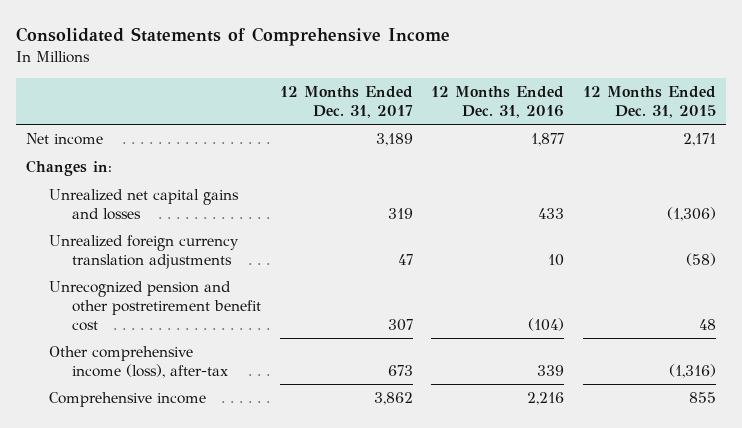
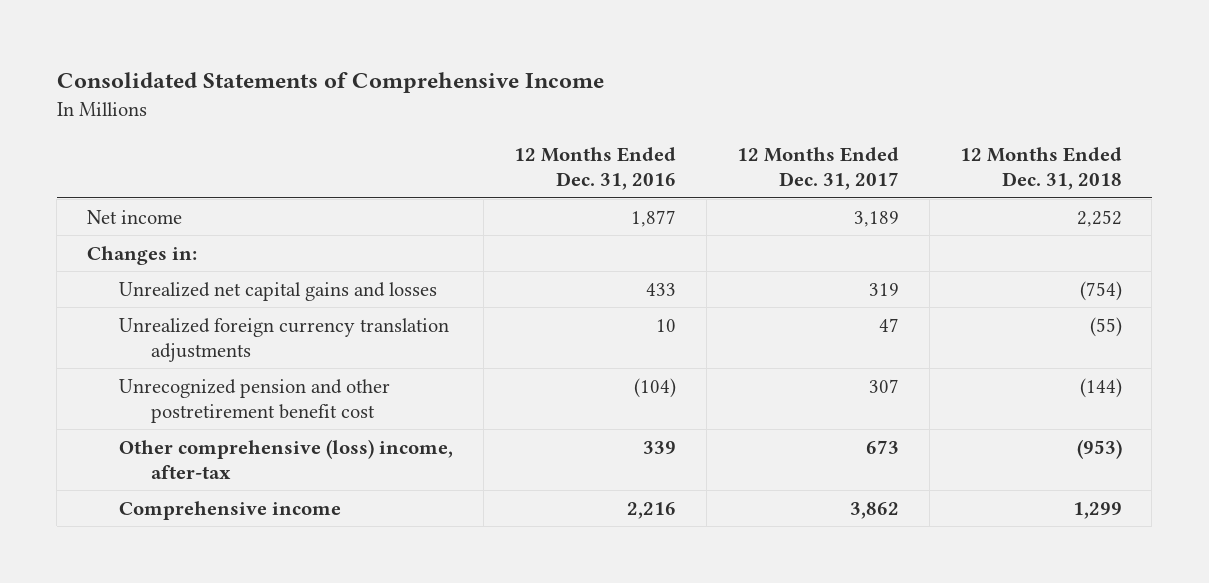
[583,86,717,118] 12 Months Ended Dec. 31, 2015 -> none
none -> [959,147,1122,191] 12 Months Ended Dec. 31, 2018
[48,346,228,378] Other comprehensive income (loss), after-tax -> [119,438,454,479] Other comprehensive (loss) income, after-tax

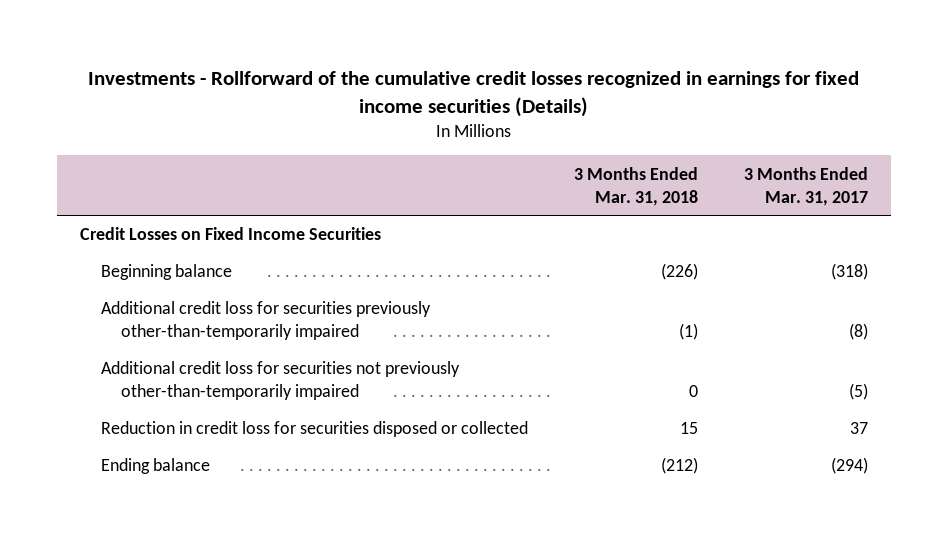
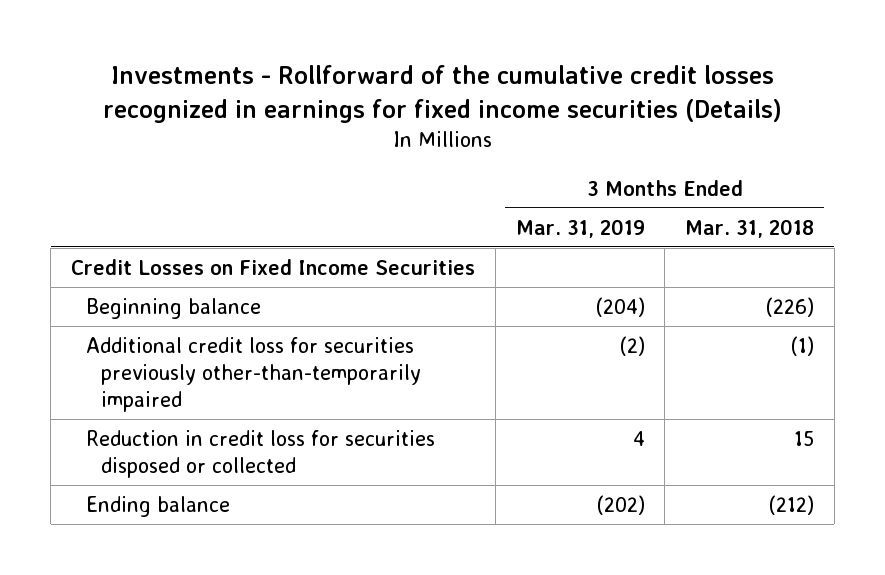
[744,166,869,206] 3 Months Ended Mar. 31, 2017 -> none
none -> [515,218,645,238] Mar. 31, 2019
[100,361,460,401] Additional credit loss for securities not previously other-than-temporarily impaired -> none

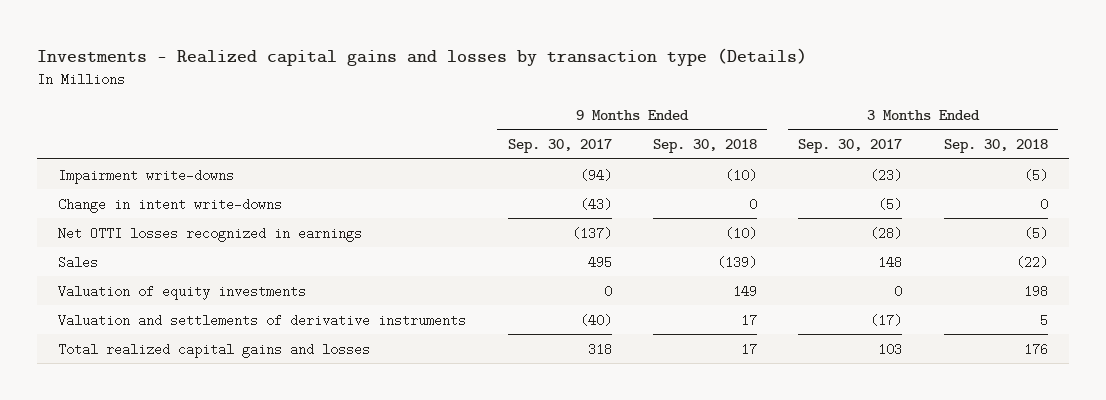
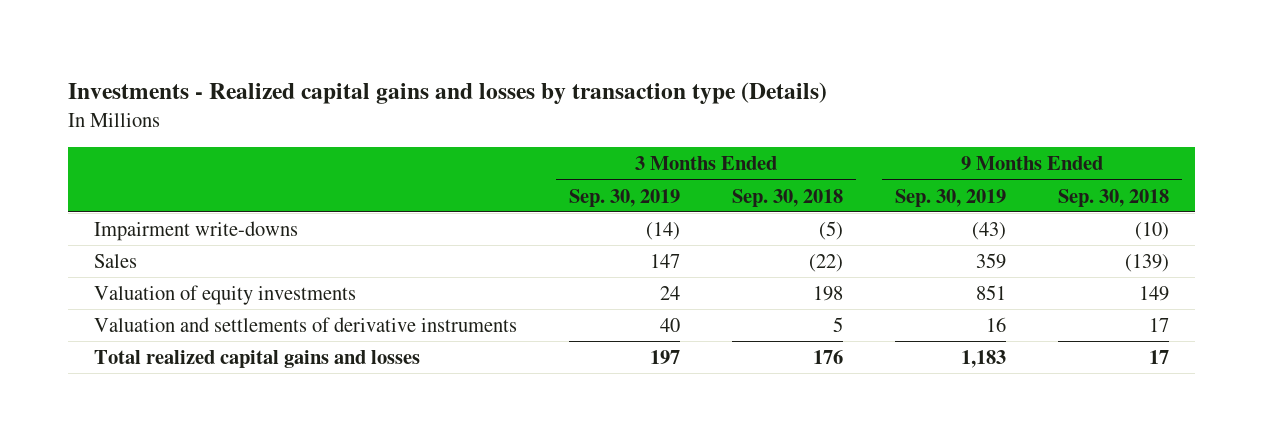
[507,138,612,153] Sep. 30, 2017 -> none
[798,138,903,153] Sep. 30, 2017 -> none
none -> [568,188,680,207] Sep. 30, 2019
none -> [894,188,1006,207] Sep. 30, 2019
[58,197,283,213] Change in intent write-downs -> none
[58,226,363,242] Net OTTI losses recognized in earnings -> none

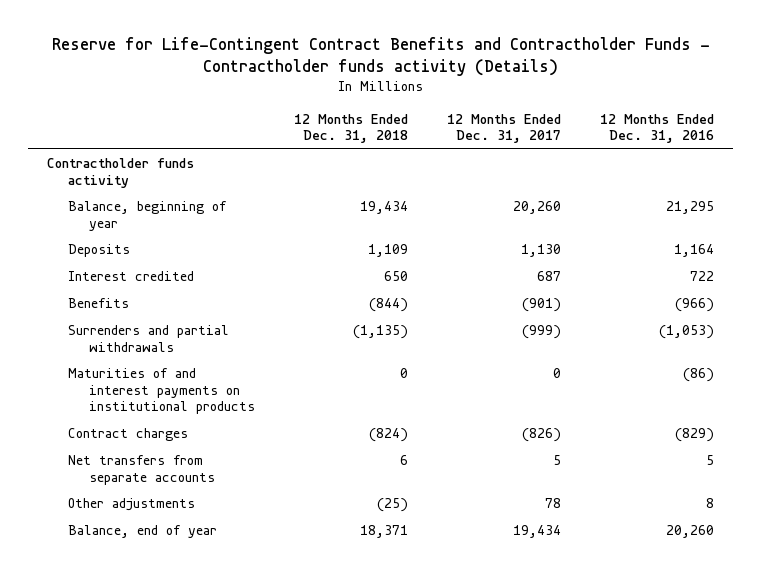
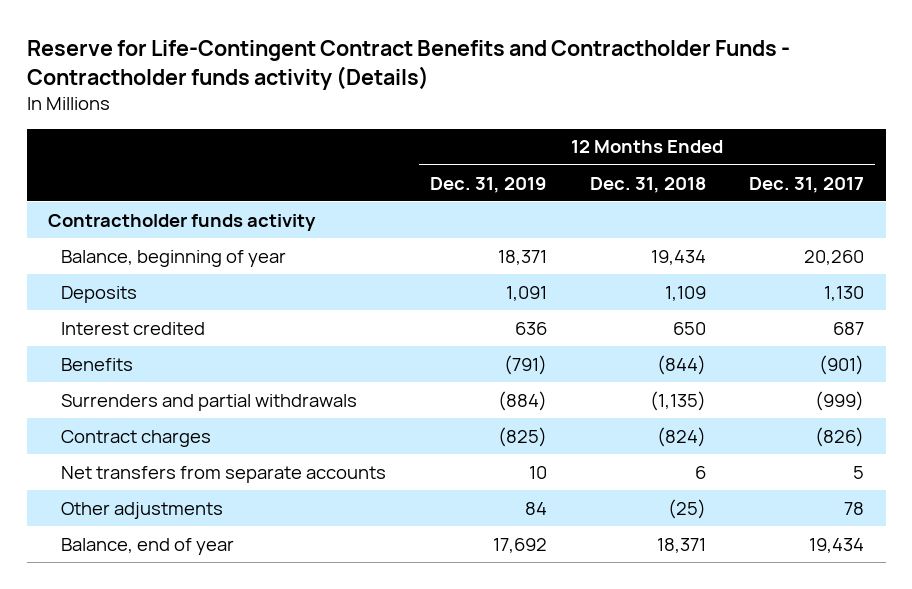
[599,113,714,144] 12 Months Ended Dec. 31, 2016 -> none
none -> [429,176,547,193] Dec. 31, 2019
[68,368,256,415] Maturities of and interest payments on institutional products -> none

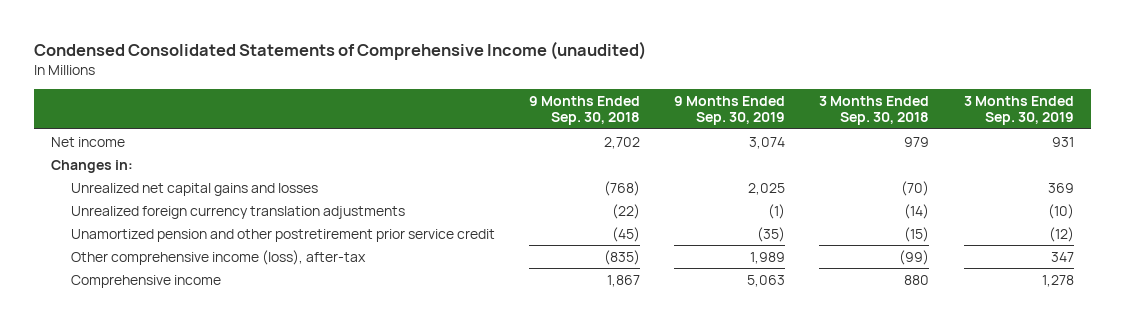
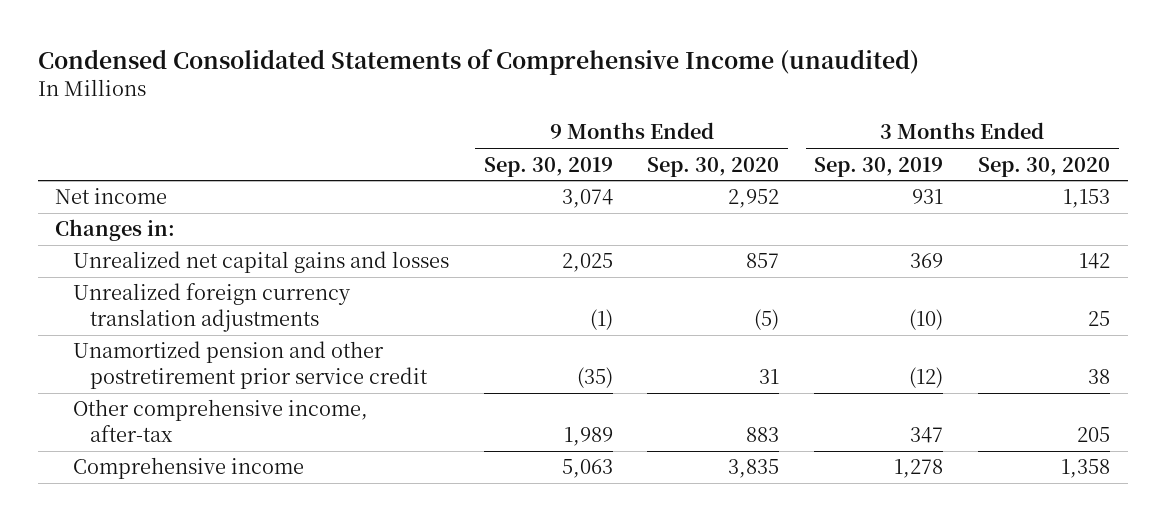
[528,95,640,126] 9 Months Ended Sep. 30, 2018 -> none
[819,95,930,126] 3 Months Ended Sep. 30, 2018 -> none
none -> [647,156,780,177] Sep. 30, 2020
none -> [978,156,1111,177] Sep. 30, 2020
[70,249,366,265] Other comprehensive income (loss), after-tax -> [72,399,368,443] Other comprehensive income, after-tax

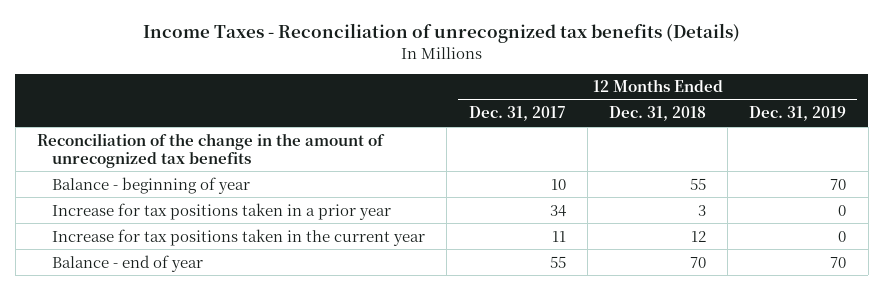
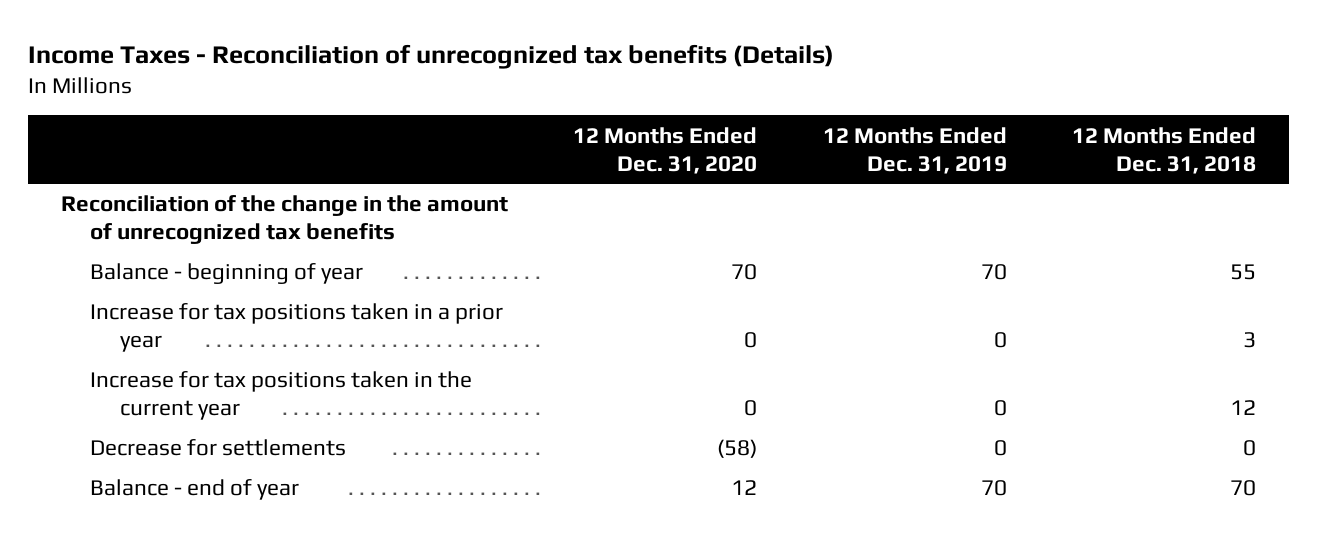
[468,106,566,122] Dec. 31, 2017 -> none
none -> [573,126,758,174] 12 Months Ended Dec. 31, 2020
none -> [90,439,347,457] Decrease for settlements

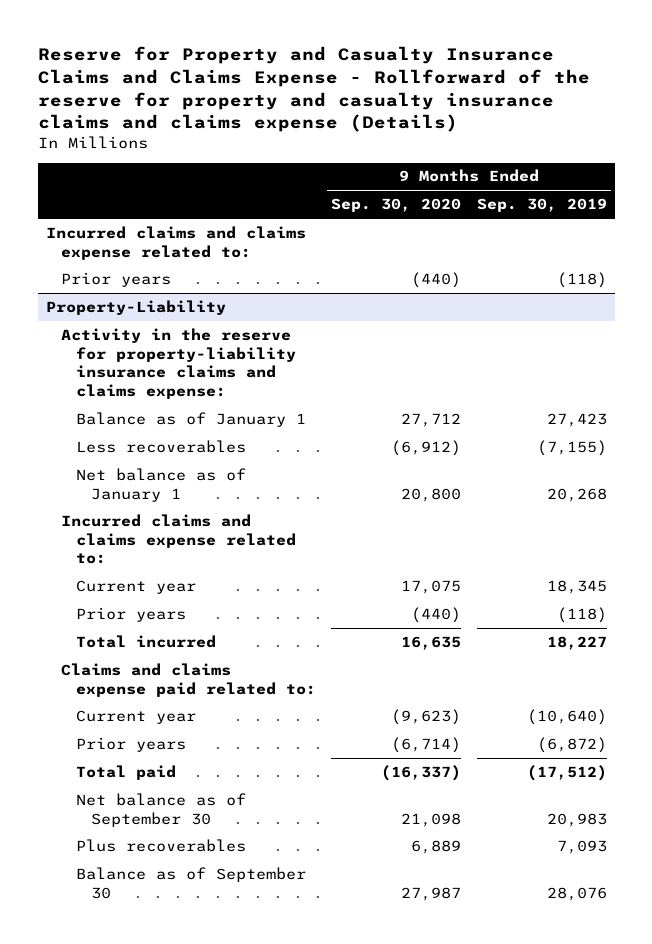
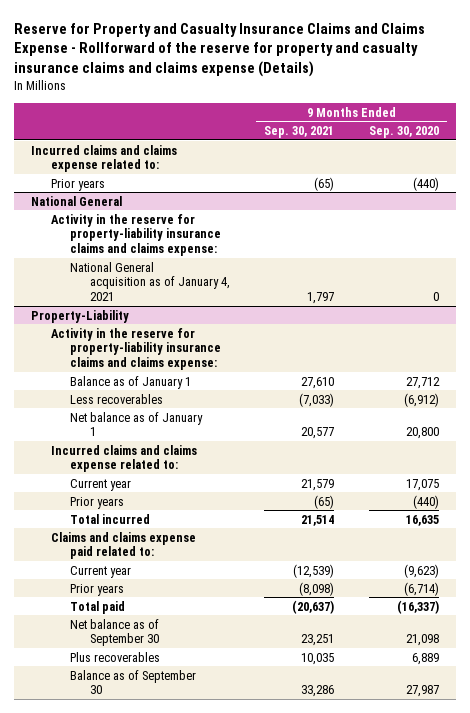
[476,198,607,213] Sep. 30, 2019 -> none
none -> [264,126,335,139] Sep. 30, 2021
none -> [31,195,123,206] National General
none -> [50,213,222,257] Activity in the reserve for property-liability insurance claims and claims expense:
none -> [70,261,231,302] National General acquisition as of January 4, 2021

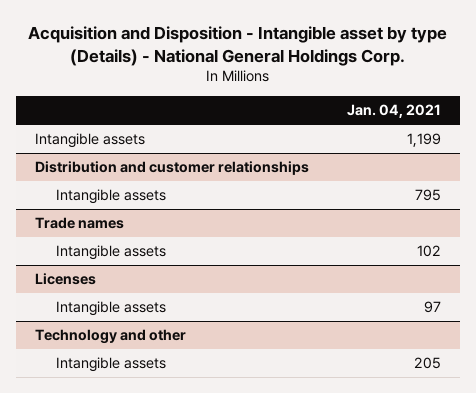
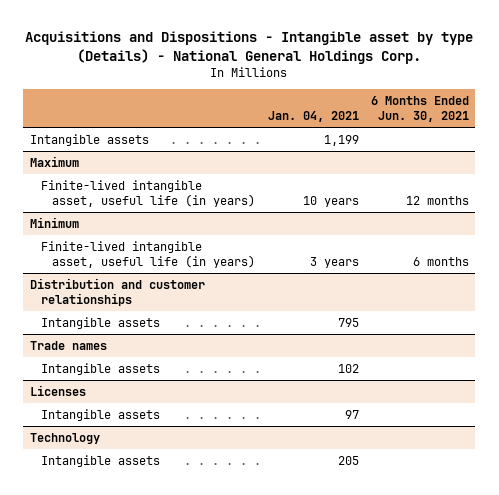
[28,26,448,66] Acquisition and Disposition - Intangible asset by type (Details) - National General Holdings Corp. -> [25,31,474,64] Acquisitions and Dispositions - Intangible asset by type (Details) - National General Holdings Corp.
none -> [371,96,470,123] 6 Months Ended Jun. 30, 2021
none -> [29,155,79,167] Maximum
none -> [40,179,256,207] Finite-lived intangible asset, useful life (in years)
none -> [29,216,79,228] Minimum
none -> [40,240,256,268] Finite-lived intangible asset, useful life (in years)
[35,329,187,345] Technology and other -> [29,432,100,444] Technology

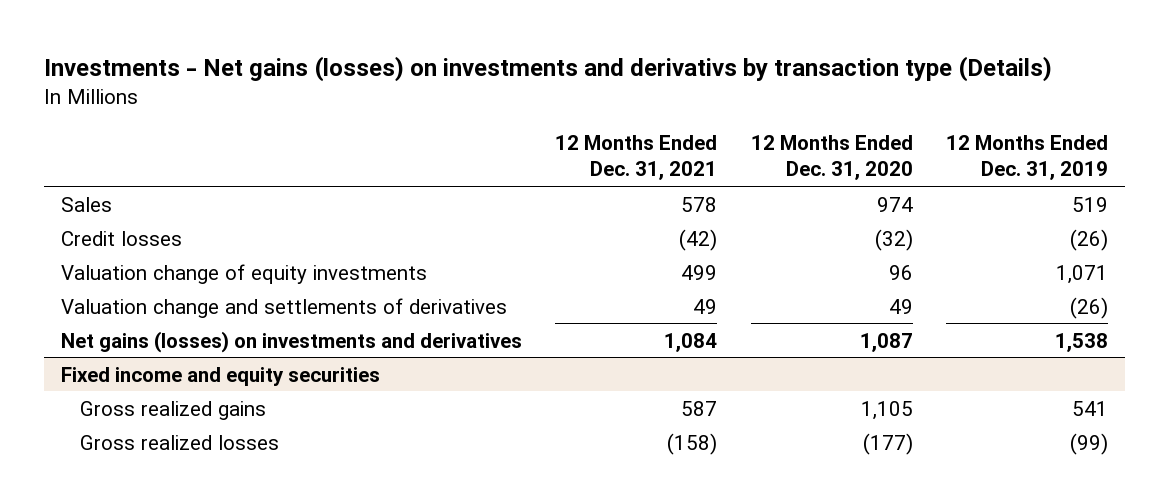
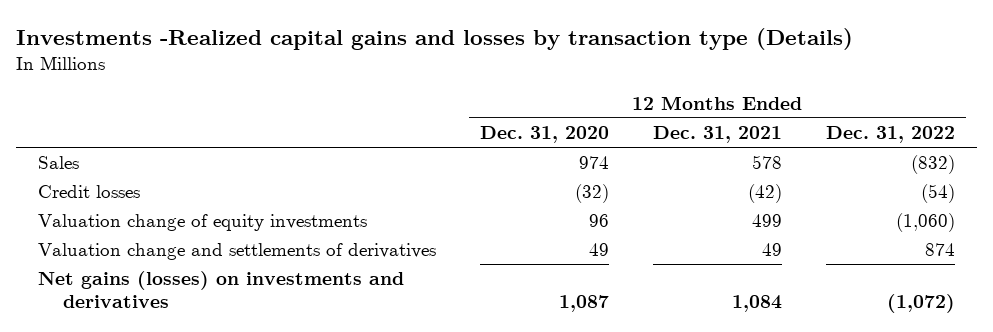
[44,56,1053,83] Investments - Net gains (losses) on investments and derivativs by transaction type (Details) -> [15,27,853,50] Investments -Realized capital gains and losses by transaction type (Details)
[945,134,1108,181] 12 Months Ended Dec. 31, 2019 -> none
none -> [825,125,955,143] Dec. 31, 2022
[60,366,380,386] Fixed income and equity securities -> none
[80,400,267,420] Gross realized gains -> none
[80,434,280,450] Gross realized losses -> none

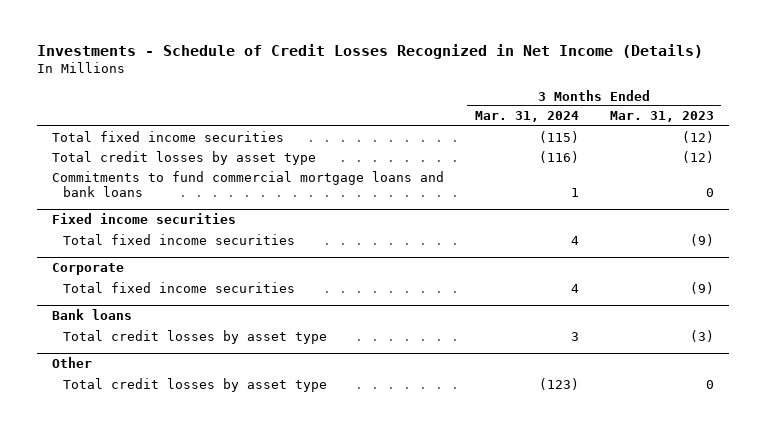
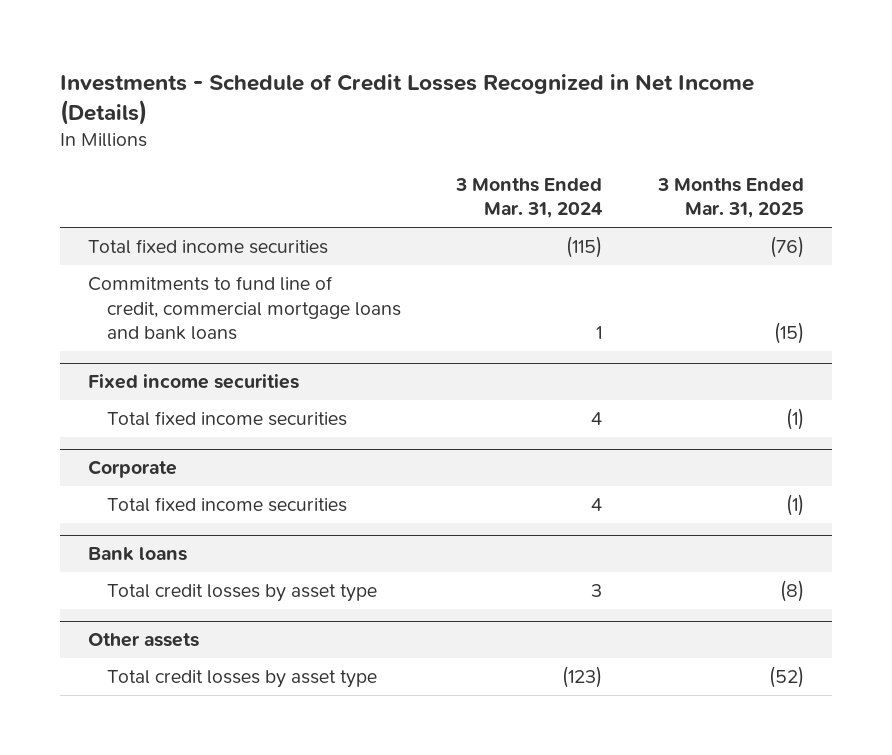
[609,111,714,123] Mar. 31, 2023 -> none
none -> [657,177,805,219] 3 Months Ended Mar. 31, 2025
[52,150,317,165] Total credit losses by asset type -> none
[52,170,445,198] Commitments to fund commercial mortgage loans and bank loans -> [87,275,401,341] Commitments to fund line of credit, commercial mortgage loans and bank loans
[52,357,93,369] Other -> [87,633,199,648] Other assets

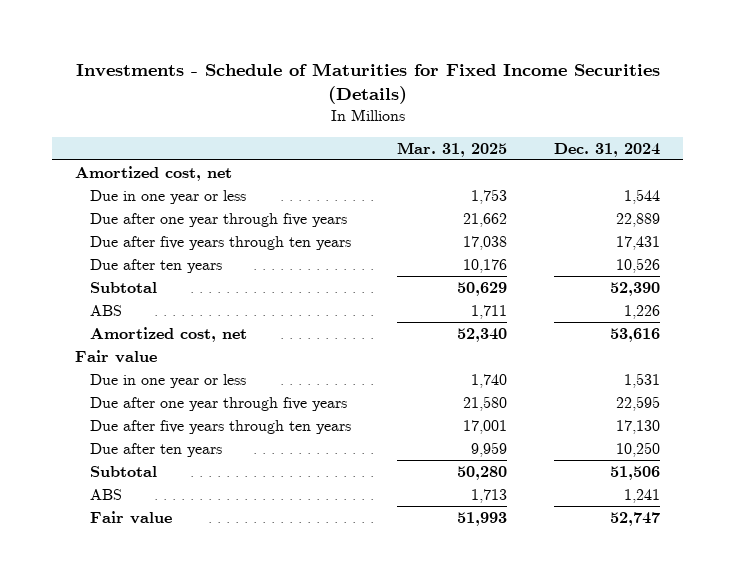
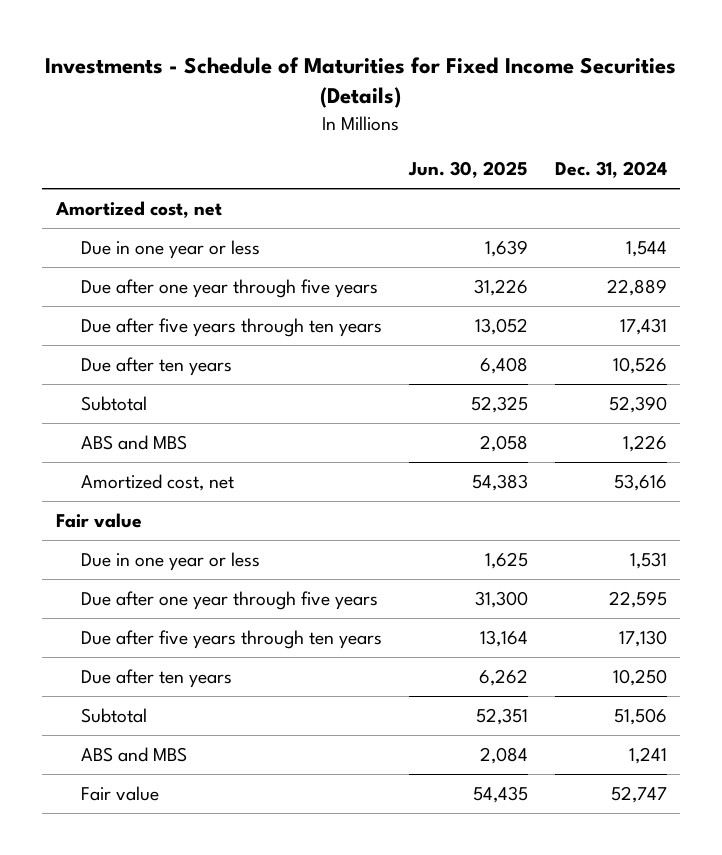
[397,141,508,157] Mar. 31, 2025 -> none
none -> [407,161,528,179] Jun. 30, 2025
[89,304,122,316] ABS -> [81,434,188,450] ABS and MBS
[89,488,122,500] ABS -> [81,746,188,762] ABS and MBS

